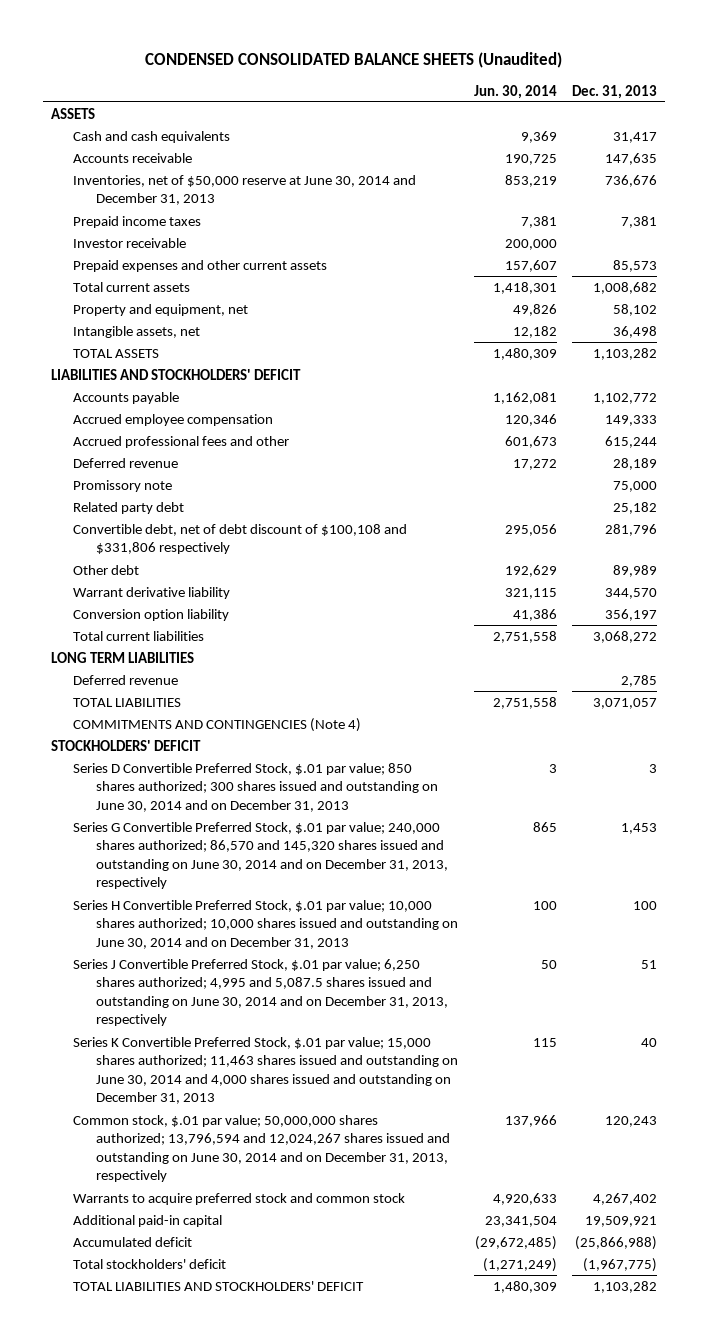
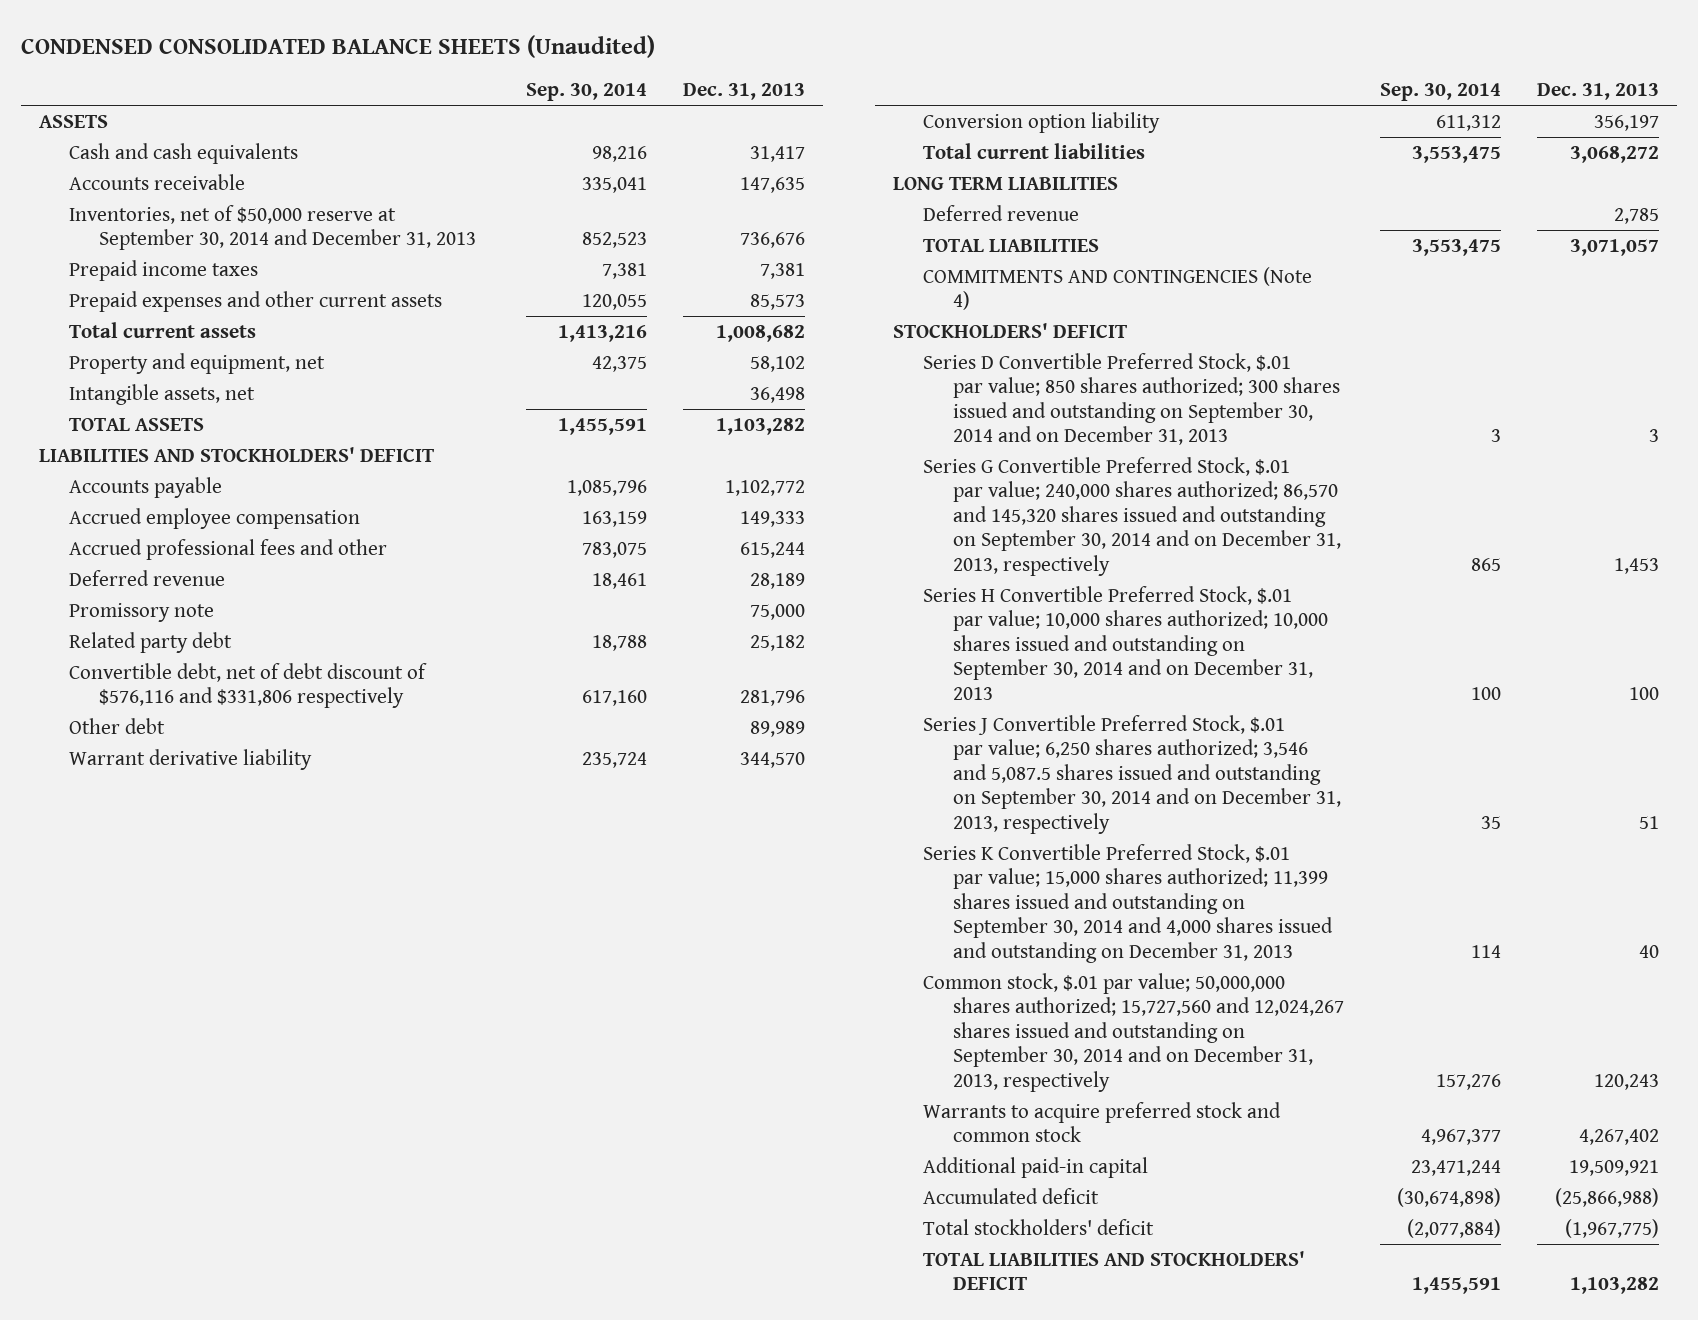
[473,84,557,99] Jun. 30, 2014 -> none
none -> [525,83,647,102] Sep. 30, 2014
[73,174,417,206] Inventories, net of $50,000 reserve at June 30, 2014 and December 31, 2013 -> [69,204,476,251] Inventories, net of $50,000 reserve at September 30, 2014 and December 31, 2013
[73,237,187,248] Investor receivable -> none
[73,523,408,555] Convertible debt, net of debt discount of $100,108 and $331,806 respectively -> [69,662,428,709] Convertible debt, net of debt discount of $576,116 and $331,806 respectively
[73,762,438,812] Series D Convertible Preferred Stock, $.01 par value; 850 shares authorized; 300 shares issued and outstanding on June 30, 2014 and on December 31, 2013 -> [922,352,1340,446] Series D Convertible Preferred Stock, $.01 par value; 850 shares authorized; 300 shares issued and outstanding on September 30, 2014 and on December 31, 2013
[73,821,448,890] Series G Convertible Preferred Stock, $.01 par value; 240,000 shares authorized; 86,570 and 145,320 shares issued and outstanding on June 30, 2014 and on December 31, 2013, respectively -> [922,456,1341,576] Series G Convertible Preferred Stock, $.01 par value; 240,000 shares authorized; 86,570 and 145,320 shares issued and outstanding on September 30, 2014 and on December 31, 2013, respectively
[73,899,458,949] Series H Convertible Preferred Stock, $.01 par value; 10,000 shares authorized; 10,000 shares issued and outstanding on June 30, 2014 and on December 31, 2013 -> [922,585,1328,700] Series H Convertible Preferred Stock, $.01 par value; 10,000 shares authorized; 10,000 shares issued and outstanding on September 30, 2014 and on December 31, 2013
[73,958,448,1027] Series J Convertible Preferred Stock, $.01 par value; 6,250 shares authorized; 4,995 and 5,087.5 shares issued and outstanding on June 30, 2014 and on December 31, 2013, respectively -> [922,714,1341,834] Series J Convertible Preferred Stock, $.01 par value; 6,250 shares authorized; 3,546 and 5,087.5 shares issued and outstanding on September 30, 2014 and on December 31, 2013, respectively
[73,1036,458,1105] Series K Convertible Preferred Stock, $.01 par value; 15,000 shares authorized; 11,463 shares issued and outstanding on June 30, 2014 and 4,000 shares issued and outstanding on December 31, 2013 -> [922,843,1333,963] Series K Convertible Preferred Stock, $.01 par value; 15,000 shares authorized; 11,399 shares issued and outstanding on September 30, 2014 and 4,000 shares issued and outstanding on December 31, 2013
[73,1114,450,1183] Common stock, $.01 par value; 50,000,000 shares authorized; 13,796,594 and 12,024,267 shares issued and outstanding on June 30, 2014 and on December 31, 2013, respectively -> [922,972,1344,1092] Common stock, $.01 par value; 50,000,000 shares authorized; 15,727,560 and 12,024,267 shares issued and outstanding on September 30, 2014 and on December 31, 2013, respectively

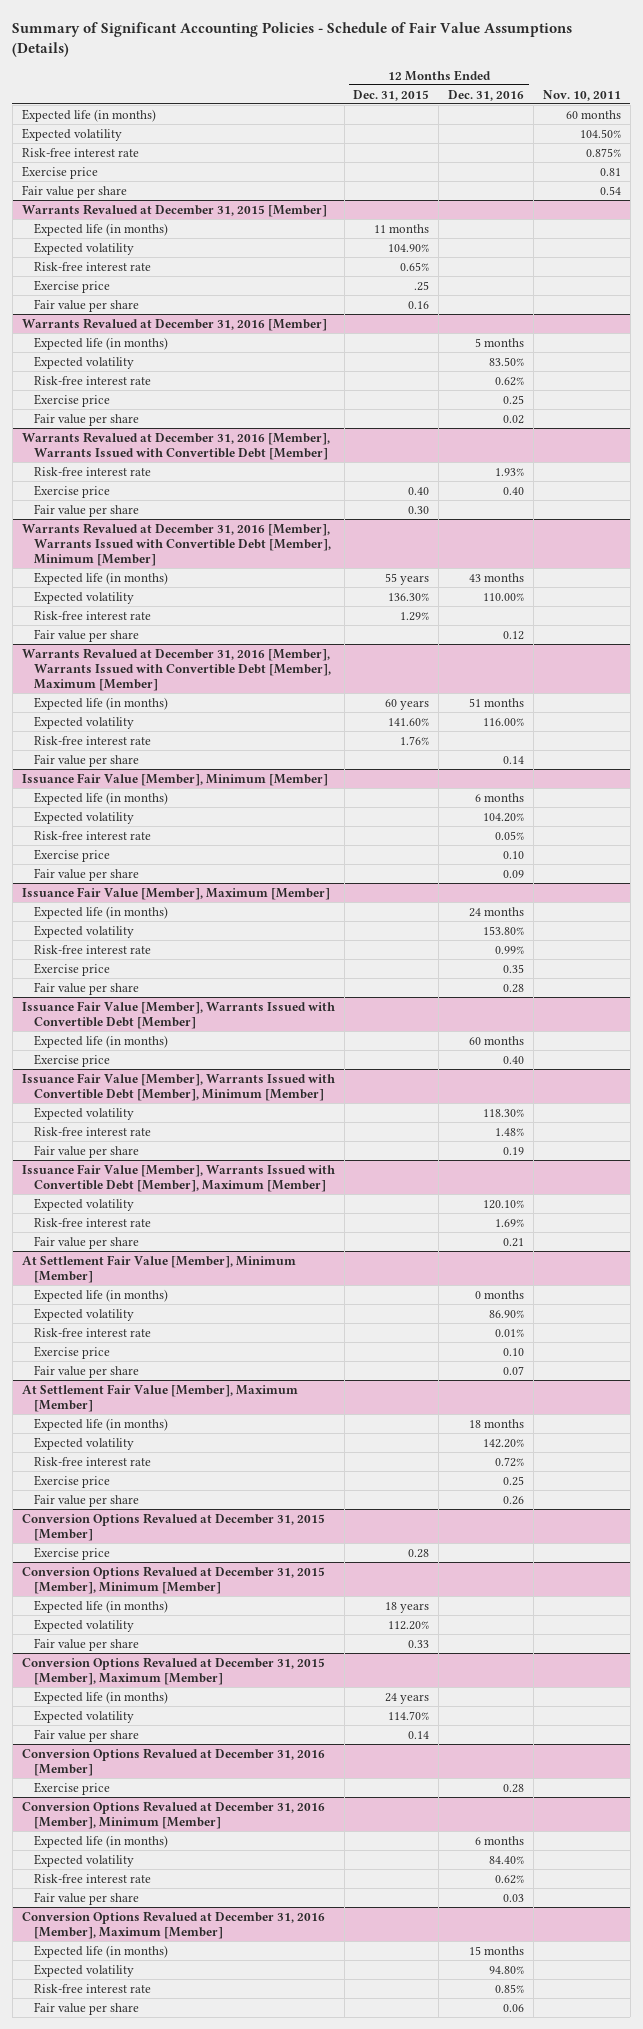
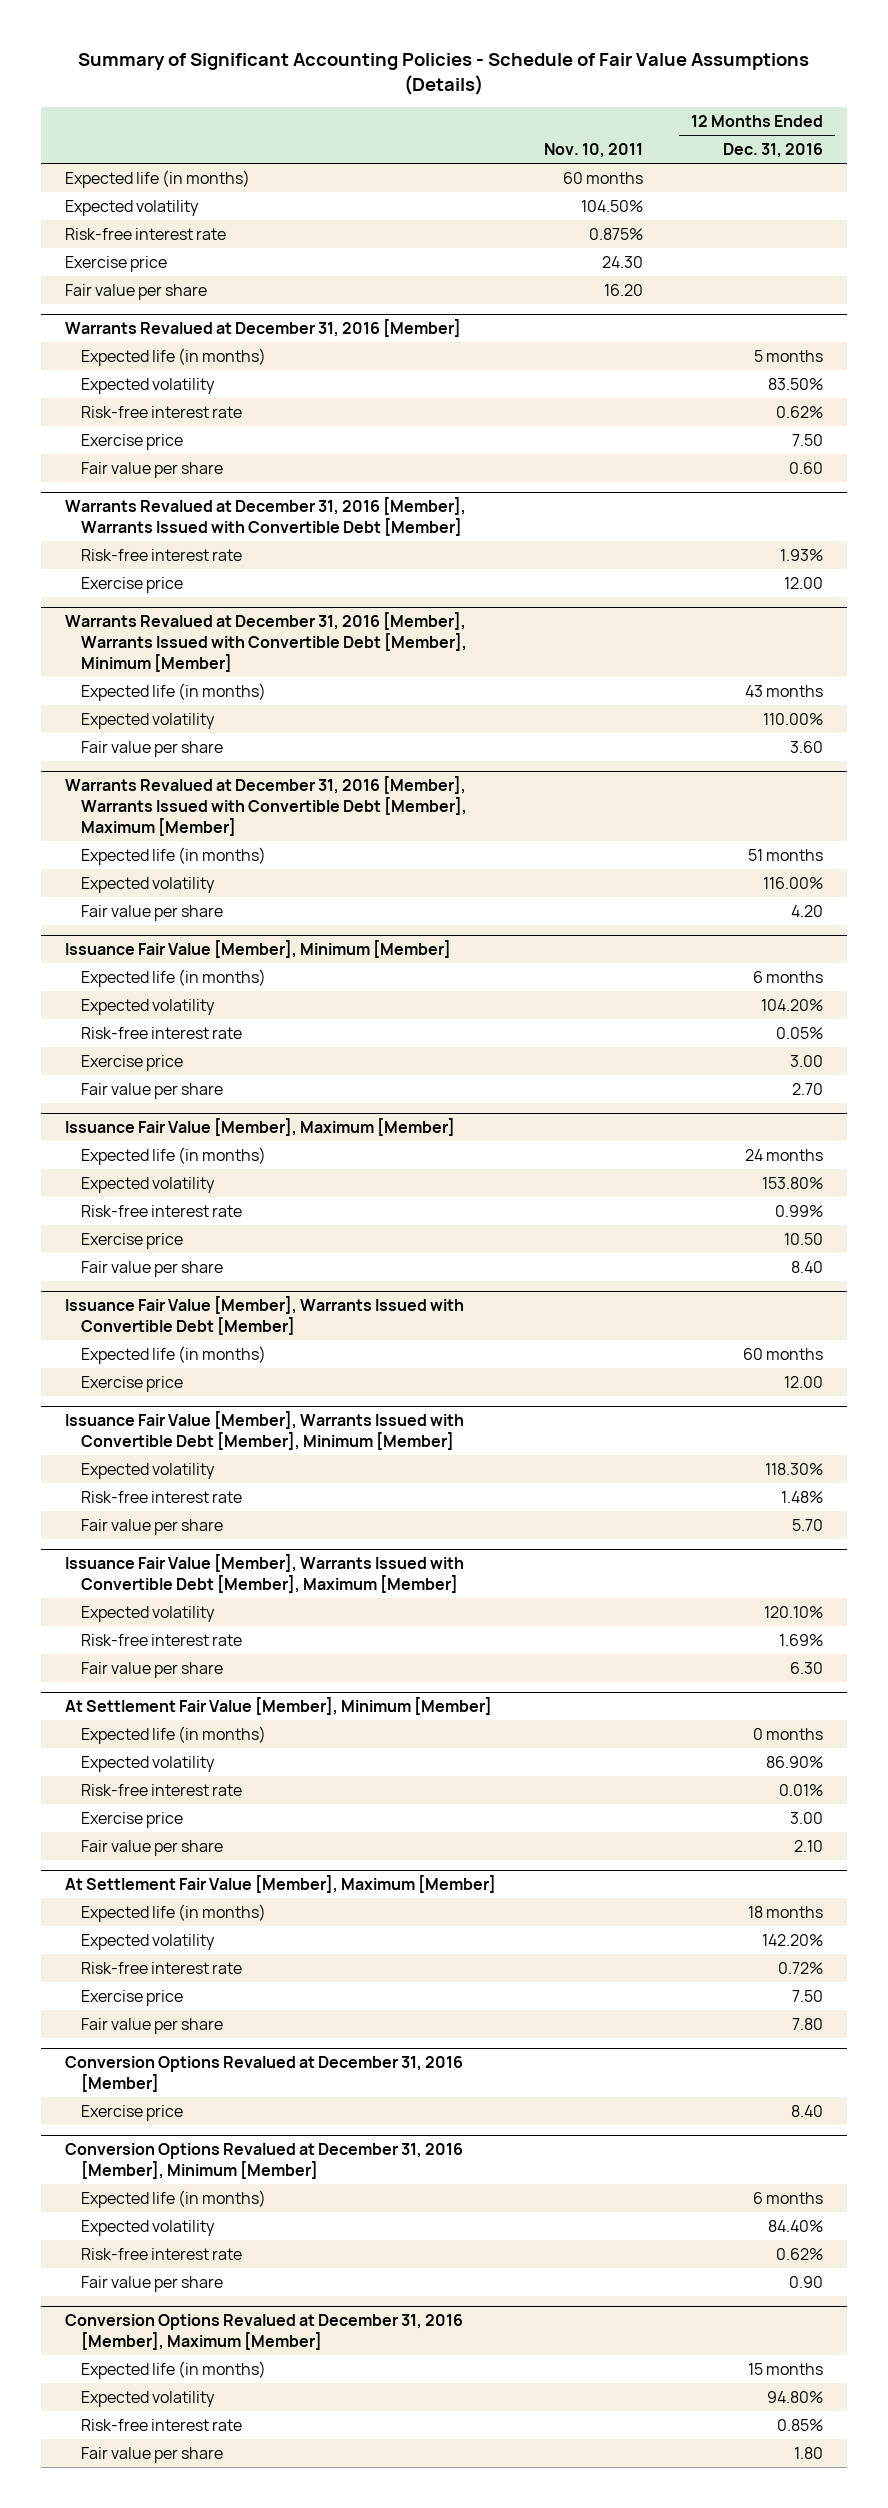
[353,89,430,101] Dec. 31, 2015 -> none
[21,203,327,217] Warrants Revalued at December 31, 2015 [Member] -> none
[33,222,168,236] Expected life (in months) -> none
[33,241,134,255] Expected volatility -> none
[33,261,151,271] Risk-free interest rate -> none
[33,279,110,293] Exercise price -> none
[33,298,139,312] Fair value per share -> none
[599,167,621,176] 0.81 -> [601,255,643,268] 24.30
[599,185,621,195] 0.54 -> [603,283,643,296] 16.20
[503,394,525,405] 0.25 -> [791,433,823,446] 7.50
[503,414,525,424] 0.02 -> [788,461,823,474] 0.60
[33,503,139,517] Fair value per share -> none
[503,486,525,495] 0.40 -> [783,576,823,589] 12.00
[33,610,151,620] Risk-free interest rate -> none
[503,630,525,640] 0.12 -> [789,740,823,753] 3.60
[33,735,151,745] Risk-free interest rate -> none
[503,755,525,764] 0.14 -> [790,904,823,917] 4.20
[503,850,525,859] 0.10 -> [789,1054,823,1067] 3.00
[503,869,525,878] 0.09 -> [791,1082,823,1095] 2.70
[503,963,525,973] 0.35 -> [783,1232,823,1245] 10.50
[503,983,525,993] 0.28 -> [790,1260,823,1273] 8.40
[503,1055,525,1064] 0.40 -> [783,1375,823,1388] 12.00
[503,1146,525,1155] 0.19 -> [791,1518,823,1531] 5.70
[503,1237,525,1247] 0.21 -> [789,1661,823,1674] 6.30
[503,1347,525,1356] 0.10 -> [789,1811,823,1824] 3.00
[503,1365,525,1375] 0.07 -> [793,1839,823,1852] 2.10
[21,1512,325,1541] Conversion Options Revalued at December 31, 2015 [Member] -> none
[33,1546,110,1560] Exercise price -> none
[21,1565,325,1594] Conversion Options Revalued at December 31, 2015 [Member], Minimum [Member] -> none
[33,1599,168,1613] Expected life (in months) -> none
[33,1618,134,1632] Expected volatility -> none
[33,1637,139,1651] Fair value per share -> none
[21,1656,325,1685] Conversion Options Revalued at December 31, 2015 [Member], Maximum [Member] -> none
[33,1690,168,1704] Expected life (in months) -> none
[33,1709,134,1723] Expected volatility -> none
[33,1728,139,1742] Fair value per share -> none
[503,1475,525,1486] 0.25 -> [791,1989,823,2002] 7.50
[503,1495,525,1505] 0.26 -> [791,2017,823,2030] 7.80
[503,1783,525,1793] 0.28 -> [790,2104,823,2117] 8.40
[503,1893,525,1902] 0.03 -> [788,2275,823,2288] 0.90
[503,2003,525,2012] 0.06 -> [793,2446,823,2459] 1.80

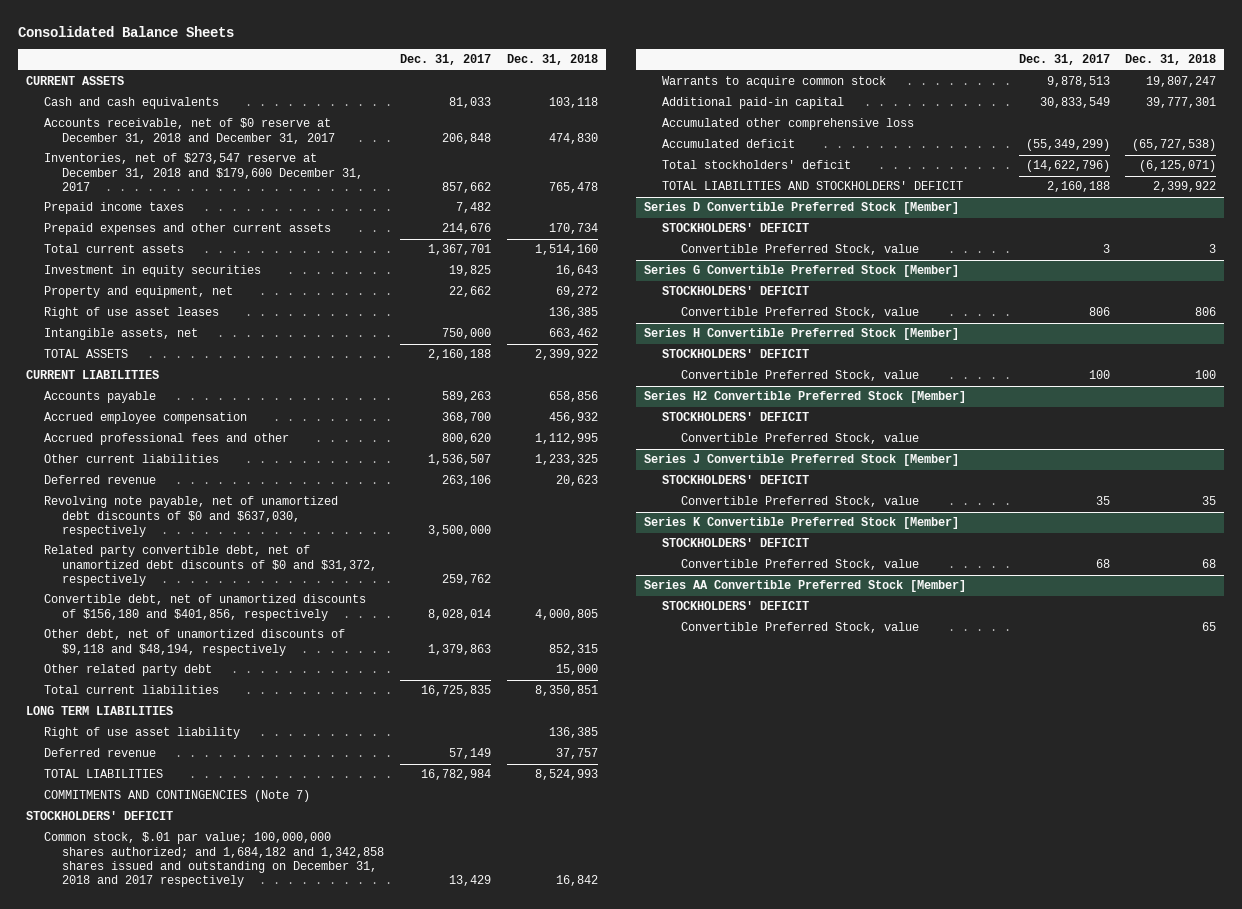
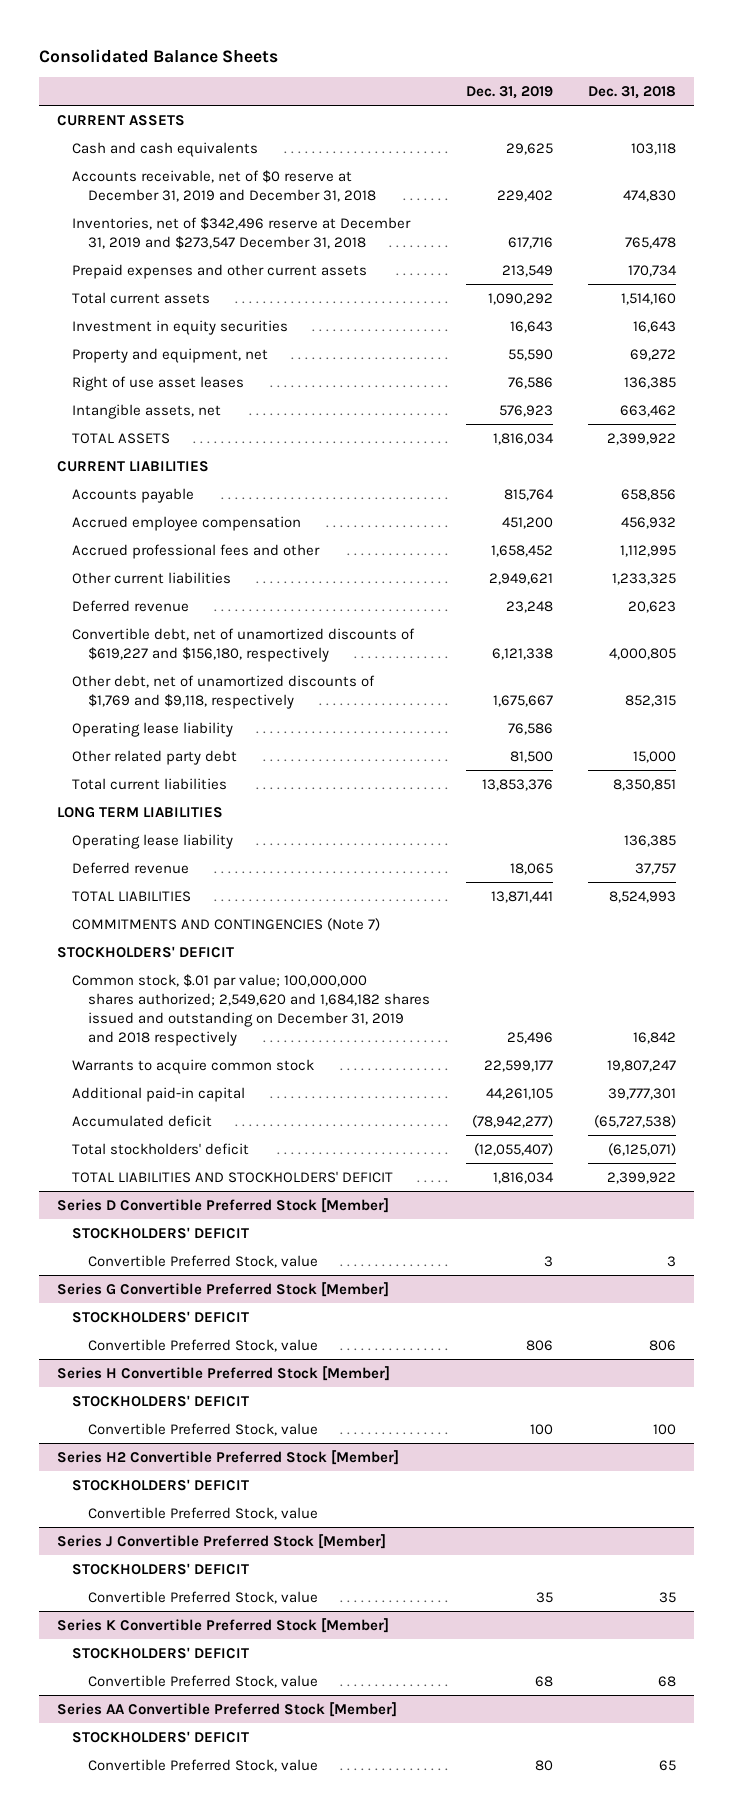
[400,54,492,66] Dec. 31, 2017 -> none
none -> [465,85,553,99] Dec. 31, 2019
[43,202,184,215] Prepaid income taxes -> none
[43,118,336,144] Accounts receivable, net of $0 reserve at December 31, 2018 and December 31, 2017 -> [72,169,376,202] Accounts receivable, net of $0 reserve at December 31, 2019 and December 31, 2018
[43,153,364,192] Inventories, net of $273,547 reserve at December 31, 2018 and $179,600 December 31, 2017 -> [72,216,412,249] Inventories, net of $342,496 reserve at December 31, 2019 and $273,547 December 31, 2018
[43,496,338,538] Revolving note payable, net of unamortized debt discounts of $0 and $637,030, respectively -> none
[43,545,378,587] Related party convertible debt, net of unamortized debt discounts of $0 and $31,372, respectively -> none
[43,594,366,621] Convertible debt, net of unamortized discounts of $156,180 and $401,856, respectively -> [72,627,416,662] Convertible debt, net of unamortized discounts of $619,227 and $156,180, respectively
[43,629,345,656] Other debt, net of unamortized discounts of $9,118 and $48,194, respectively -> [72,674,376,709] Other debt, net of unamortized discounts of $1,769 and $9,118, respectively
none -> [72,721,234,737] Operating lease liability
[43,727,240,740] Right of use asset liability -> [72,833,234,849] Operating lease liability
[43,832,385,888] Common stock, $.01 par value; 100,000,000 shares authorized; and 1,684,182 and 1,342,858 shares issued and outstanding on December 31, 2018 and 2017 respectively -> [72,973,430,1046] Common stock, $.01 par value; 100,000,000 shares authorized; 2,549,620 and 1,684,182 shares issued and outstanding on December 31, 2019 and 2018 respectively
[662,118,915,131] Accumulated other comprehensive loss -> none

